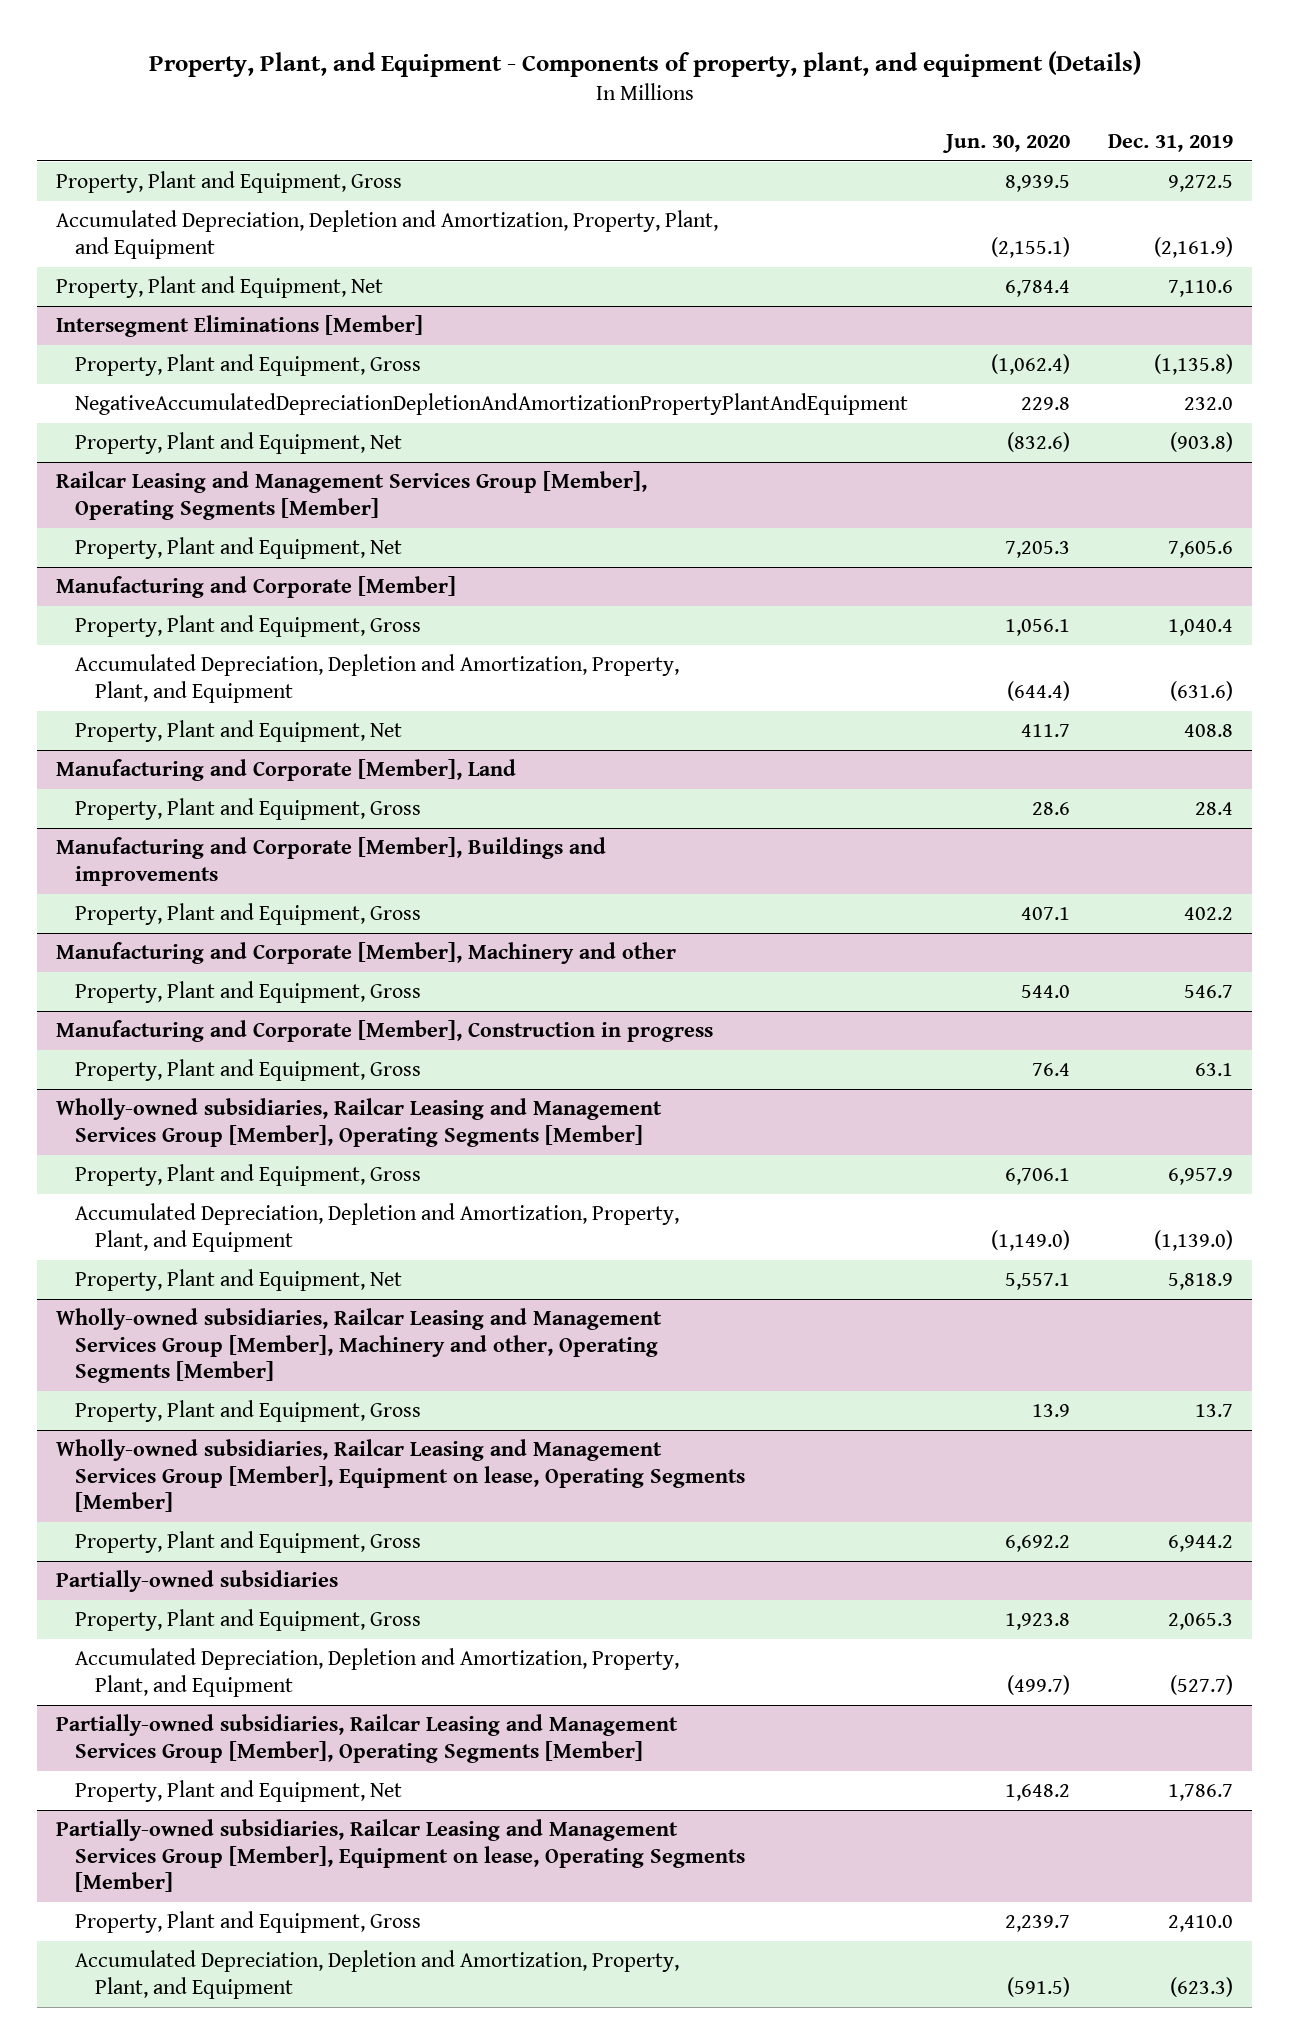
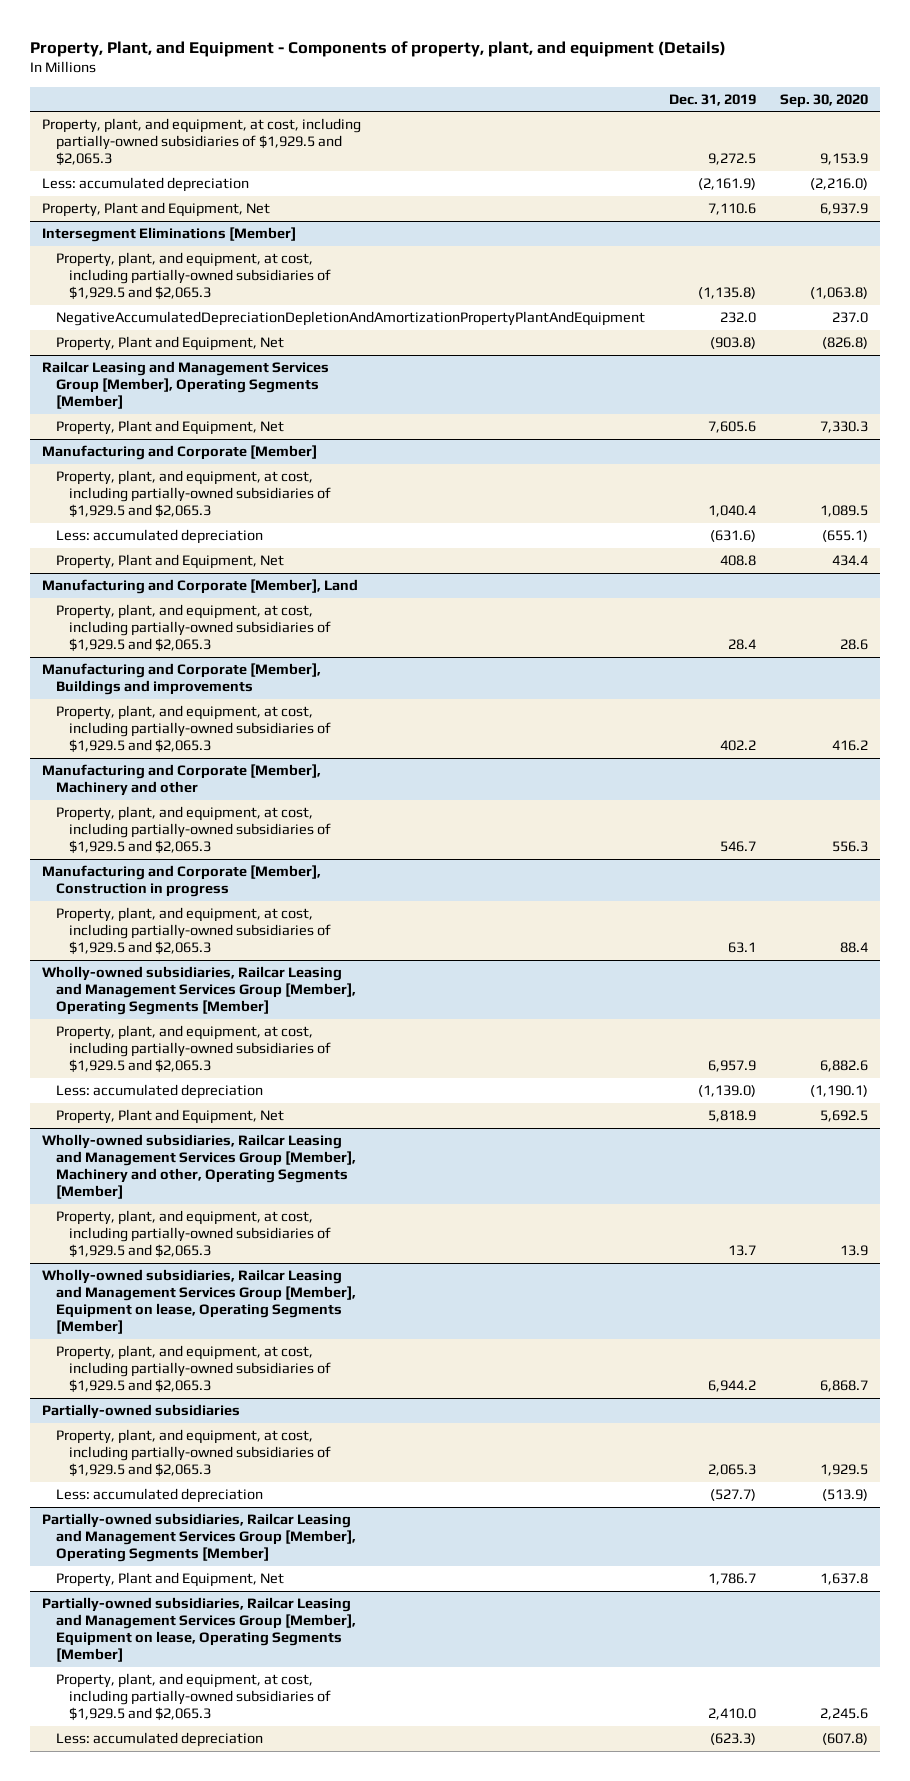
[942,133,1071,153] Jun. 30, 2020 -> none
none -> [779,93,868,108] Sep. 30, 2020
[56,171,403,194] Property, Plant and Equipment, Gross -> [42,117,362,167] Property, plant, and equipment, at cost, including partially-owned subsidiaries of $1,929.5 and $2,065.3
[56,210,719,259] Accumulated Depreciation, Depletion and Amortization, Property, Plant, and Equipment -> [42,176,250,192] Less: accumulated depreciation
[75,354,422,377] Property, Plant and Equipment, Gross -> [55,251,332,301] Property, plant, and equipment, at cost, including partially-owned subsidiaries of $1,929.5 and $2,065.3
[75,615,422,638] Property, Plant and Equipment, Gross -> [55,469,332,519] Property, plant, and equipment, at cost, including partially-owned subsidiaries of $1,929.5 and $2,065.3
[75,654,680,703] Accumulated Depreciation, Depletion and Amortization, Property, Plant, and Equipment -> [55,528,263,544] Less: accumulated depreciation
[75,798,422,821] Property, Plant and Equipment, Gross -> [55,603,332,653] Property, plant, and equipment, at cost, including partially-owned subsidiaries of $1,929.5 and $2,065.3
[75,903,422,926] Property, Plant and Equipment, Gross -> [55,704,332,754] Property, plant, and equipment, at cost, including partially-owned subsidiaries of $1,929.5 and $2,065.3
[75,981,422,1004] Property, Plant and Equipment, Gross -> [55,805,332,855] Property, plant, and equipment, at cost, including partially-owned subsidiaries of $1,929.5 and $2,065.3
[75,1059,422,1082] Property, Plant and Equipment, Gross -> [55,906,332,956] Property, plant, and equipment, at cost, including partially-owned subsidiaries of $1,929.5 and $2,065.3
[75,1164,422,1187] Property, Plant and Equipment, Gross -> [55,1024,332,1074] Property, plant, and equipment, at cost, including partially-owned subsidiaries of $1,929.5 and $2,065.3
[75,1203,680,1252] Accumulated Depreciation, Depletion and Amortization, Property, Plant, and Equipment -> [55,1083,263,1099] Less: accumulated depreciation
[75,1400,422,1423] Property, Plant and Equipment, Gross -> [55,1209,332,1259] Property, plant, and equipment, at cost, including partially-owned subsidiaries of $1,929.5 and $2,065.3
[75,1531,422,1554] Property, Plant and Equipment, Gross -> [55,1344,332,1394] Property, plant, and equipment, at cost, including partially-owned subsidiaries of $1,929.5 and $2,065.3
[75,1609,422,1632] Property, Plant and Equipment, Gross -> [55,1428,332,1478] Property, plant, and equipment, at cost, including partially-owned subsidiaries of $1,929.5 and $2,065.3
[75,1648,680,1697] Accumulated Depreciation, Depletion and Amortization, Property, Plant, and Equipment -> [55,1487,263,1503] Less: accumulated depreciation
[75,1911,422,1934] Property, Plant and Equipment, Gross -> [55,1672,332,1722] Property, plant, and equipment, at cost, including partially-owned subsidiaries of $1,929.5 and $2,065.3
[75,1950,680,1999] Accumulated Depreciation, Depletion and Amortization, Property, Plant, and Equipment -> [55,1731,263,1747] Less: accumulated depreciation

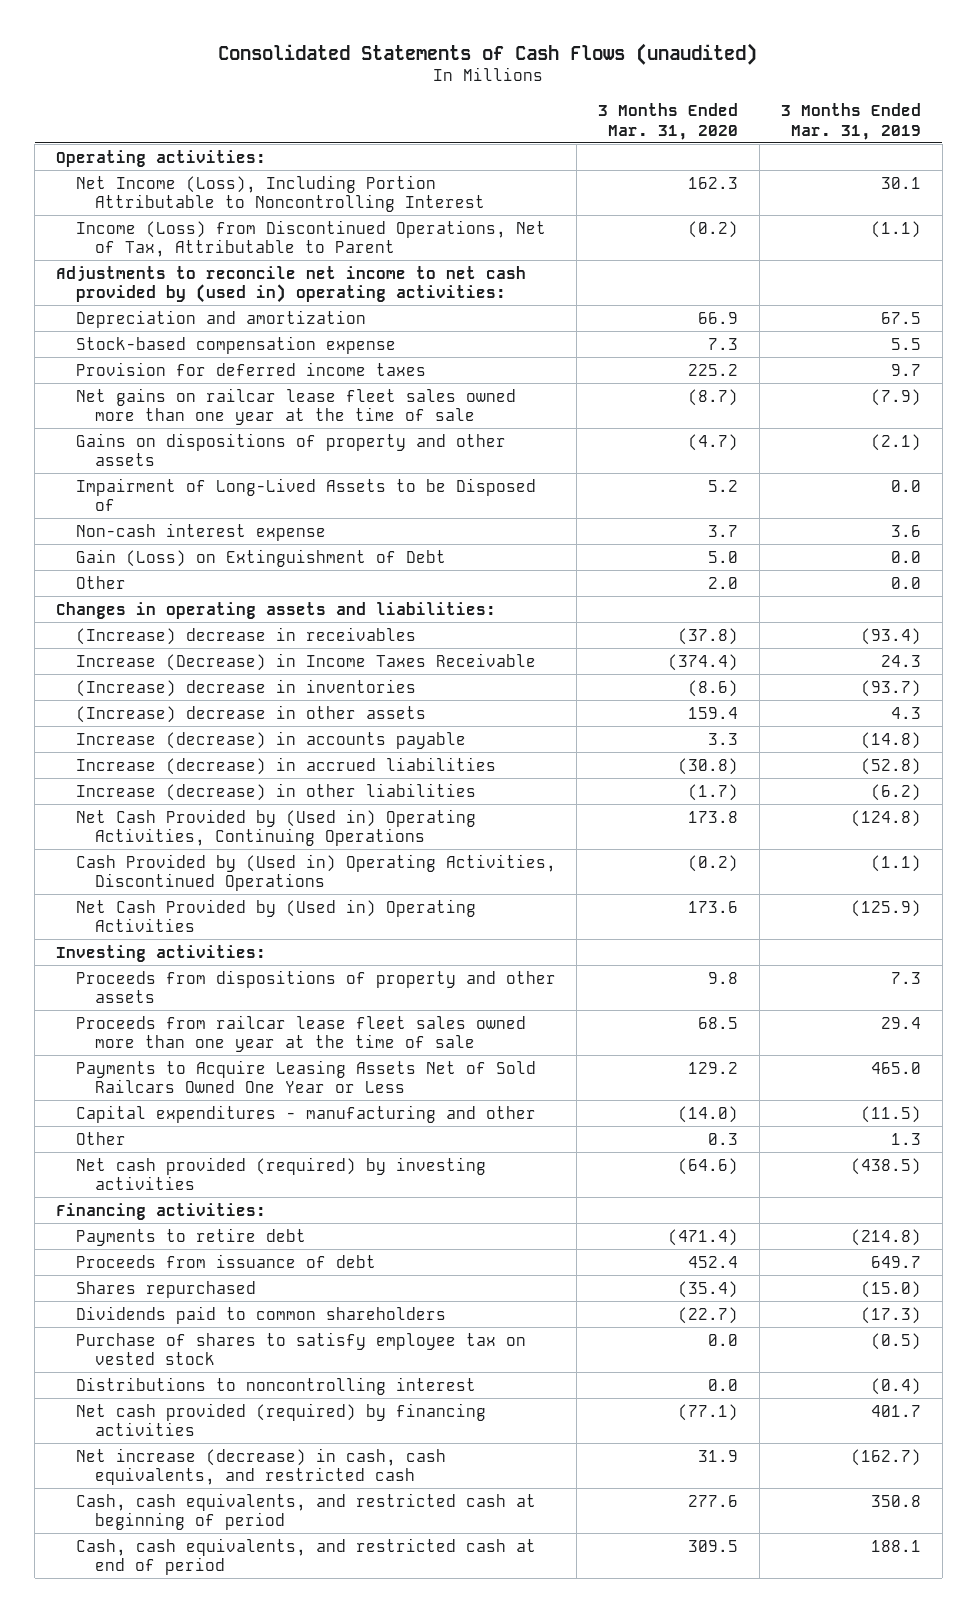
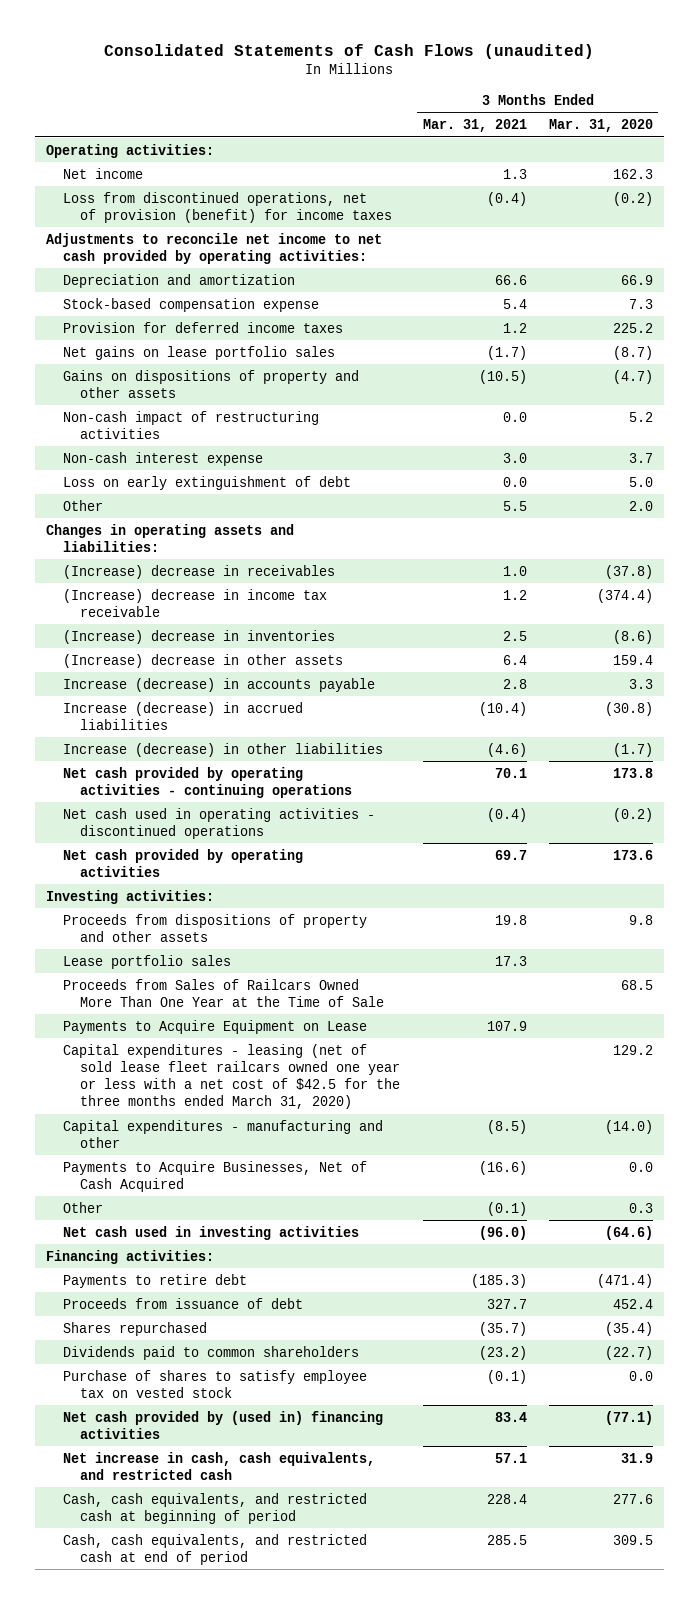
[781,103,922,140] 3 Months Ended Mar. 31, 2019 -> none
none -> [422,119,527,133] Mar. 31, 2021
[75,174,486,213] Net Income (Loss), Including Portion Attributable to Noncontrolling Interest -> [63,167,144,179] Net income
[75,219,546,258] Income (Loss) from Discontinued Operations, Net of Tax, Attributable to Parent -> [63,191,393,223] Loss from discontinued operations, net of provision (benefit) for income taxes
[55,265,526,304] Adjustments to reconcile net income to net cash provided by (used in) operating activities: -> [45,232,382,264] Adjustments to reconcile net income to net cash provided by operating activities:
[75,387,516,426] Net gains on railcar lease fleet sales owned more than one year at the time of sale -> [63,345,336,360] Net gains on lease portfolio sales
[75,477,536,512] Impairment of Long-Lived Assets to be Disposed of -> [63,410,320,439] Non-cash impact of restructuring activities
[75,548,446,567] Gain (Loss) on Extinguishment of Debt -> [63,475,352,490] Loss on early extinguishment of debt
[75,652,536,671] Increase (Decrease) in Income Taxes Receivable -> [63,588,328,617] (Increase) decrease in income tax receivable
[75,808,476,847] Net Cash Provided by (Used in) Operating Activities, Continuing Operations -> [63,766,353,798] Net cash provided by operating activities - continuing operations
[75,853,556,892] Cash Provided by (Used in) Operating Activities, Discontinued Operations -> [63,807,376,839] Net cash used in operating activities - discontinued operations
[75,898,476,933] Net Cash Provided by (Used in) Operating Activities -> [63,848,304,877] Net cash provided by operating activities
none -> [63,954,232,969] Lease portfolio sales
[75,1014,526,1053] Proceeds from railcar lease fleet sales owned more than one year at the time of sale -> [63,978,385,1007] Proceeds from Sales of Railcars Owned More Than One Year at the Time of Sale
none -> [63,1019,368,1034] Payments to Acquire Equipment on Lease
[75,1059,536,1094] Payments to Acquire Leasing Assets Net of Sold Railcars Owned One Year or Less -> [63,1043,401,1110] Capital expenditures - leasing (net of sold lease fleet railcars owned one year or less with a net cost of $42.5 for the three months ended March 31, 2020)
none -> [63,1160,368,1192] Payments to Acquire Businesses, Net of Cash Acquired
[75,1156,486,1191] Net cash provided (required) by investing activities -> [63,1225,360,1240] Net cash used in investing activities
[75,1376,476,1395] Distributions to noncontrolling interest -> none
[75,1402,486,1437] Net cash provided (required) by financing activities -> [63,1410,384,1439] Net cash provided by (used in) financing activities
[75,1447,446,1486] Net increase (decrease) in cash, cash equivalents, and restricted cash -> [63,1451,376,1480] Net increase in cash, cash equivalents, and restricted cash

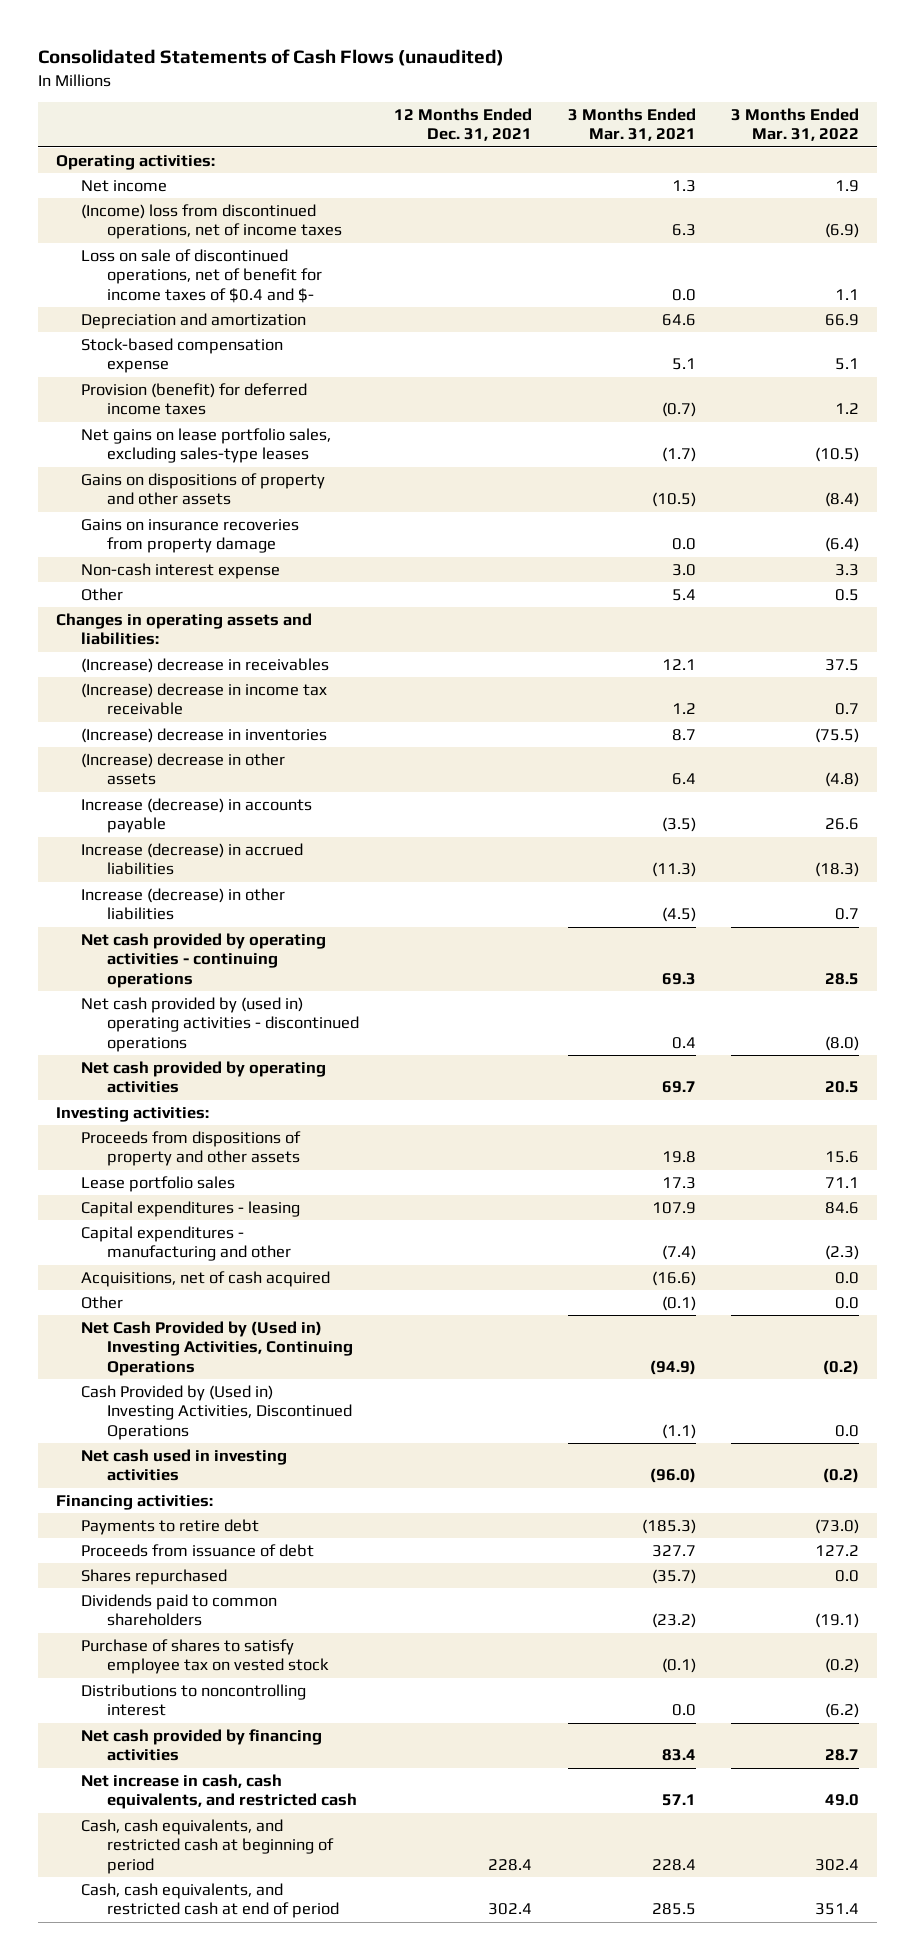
[548,119,653,133] Mar. 31, 2020 -> none
none -> [394,107,533,142] 12 Months Ended Dec. 31, 2021
none -> [731,107,860,142] 3 Months Ended Mar. 31, 2022
[45,232,382,264] Adjustments to reconcile net income to net cash provided by operating activities: -> none
[63,191,393,223] Loss from discontinued operations, net of provision (benefit) for income taxes -> [81,203,342,240] (Income) loss from discontinued operations, net of income taxes
[486,191,527,206] (0.4) -> [671,224,696,237] 6.3
none -> [81,248,322,304] Loss on sale of discontinued operations, net of benefit for income taxes of $0.4 and $-
[494,274,527,285] 66.6 -> [661,313,696,326] 64.6
[502,298,527,309] 5.4 -> [671,358,696,371] 5.1
[63,321,344,333] Provision for deferred income taxes -> [81,382,308,416] Provision (benefit) for deferred income taxes
[502,322,527,333] 1.2 -> [661,402,696,418] (0.7)
[63,345,336,360] Net gains on lease portfolio sales -> [81,427,332,464] Net gains on lease portfolio sales, excluding sales-type leases
[63,410,320,439] Non-cash impact of restructuring activities -> none
none -> [81,518,300,554] Gains on insurance recoveries from property damage
[63,475,352,490] Loss on early extinguishment of debt -> none
[502,500,527,511] 5.5 -> [671,588,696,601] 5.4
[502,565,527,576] 1.0 -> [661,658,696,670] 12.1
[502,630,527,641] 2.5 -> [671,728,696,741] 8.7
[502,678,527,689] 2.8 -> [661,817,696,833] (3.5)
[478,701,527,716] (10.4) -> [651,862,696,878] (11.3)
[486,742,527,757] (4.6) -> [661,907,696,923] (4.5)
[494,767,527,778] 70.1 -> [661,973,696,986] 69.3
[63,807,376,839] Net cash used in operating activities - discontinued operations -> [81,996,359,1053] Net cash provided by (used in) operating activities - discontinued operations
[486,807,527,822] (0.4) -> [671,1037,696,1050] 0.4
[63,978,385,1007] Proceeds from Sales of Railcars Owned More Than One Year at the Time of Sale -> none
[63,1043,401,1110] Capital expenditures - leasing (net of sold lease fleet railcars owned one year or less with a net cost of $42.5 for the three months ended March 31, 2020) -> none
[63,1019,368,1034] Payments to Acquire Equipment on Lease -> [81,1200,301,1217] Capital expenditures - leasing
[486,1119,527,1134] (8.5) -> [661,1245,696,1261] (7.4)
[63,1160,368,1192] Payments to Acquire Businesses, Net of Cash Acquired -> [81,1270,331,1287] Acquisitions, net of cash acquired
none -> [81,1320,353,1377] Net Cash Provided by (Used in) Investing Activities, Continuing Operations
none -> [81,1384,352,1441] Cash Provided by (Used in) Investing Activities, Discontinued Operations
none -> [81,1683,307,1717] Distributions to noncontrolling interest
[63,1410,384,1439] Net cash provided by (used in) financing activities -> [81,1728,323,1762] Net cash provided by financing activities

